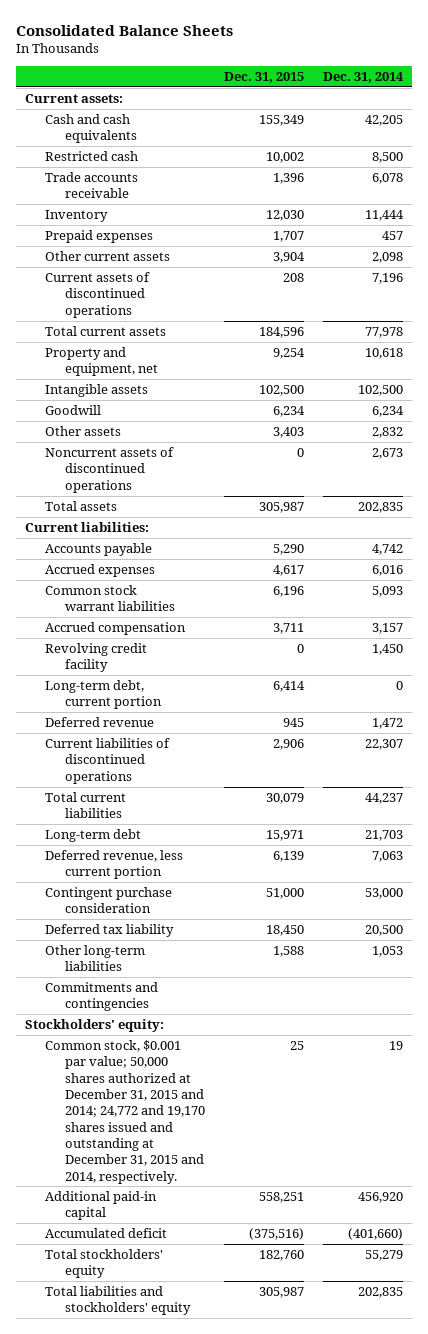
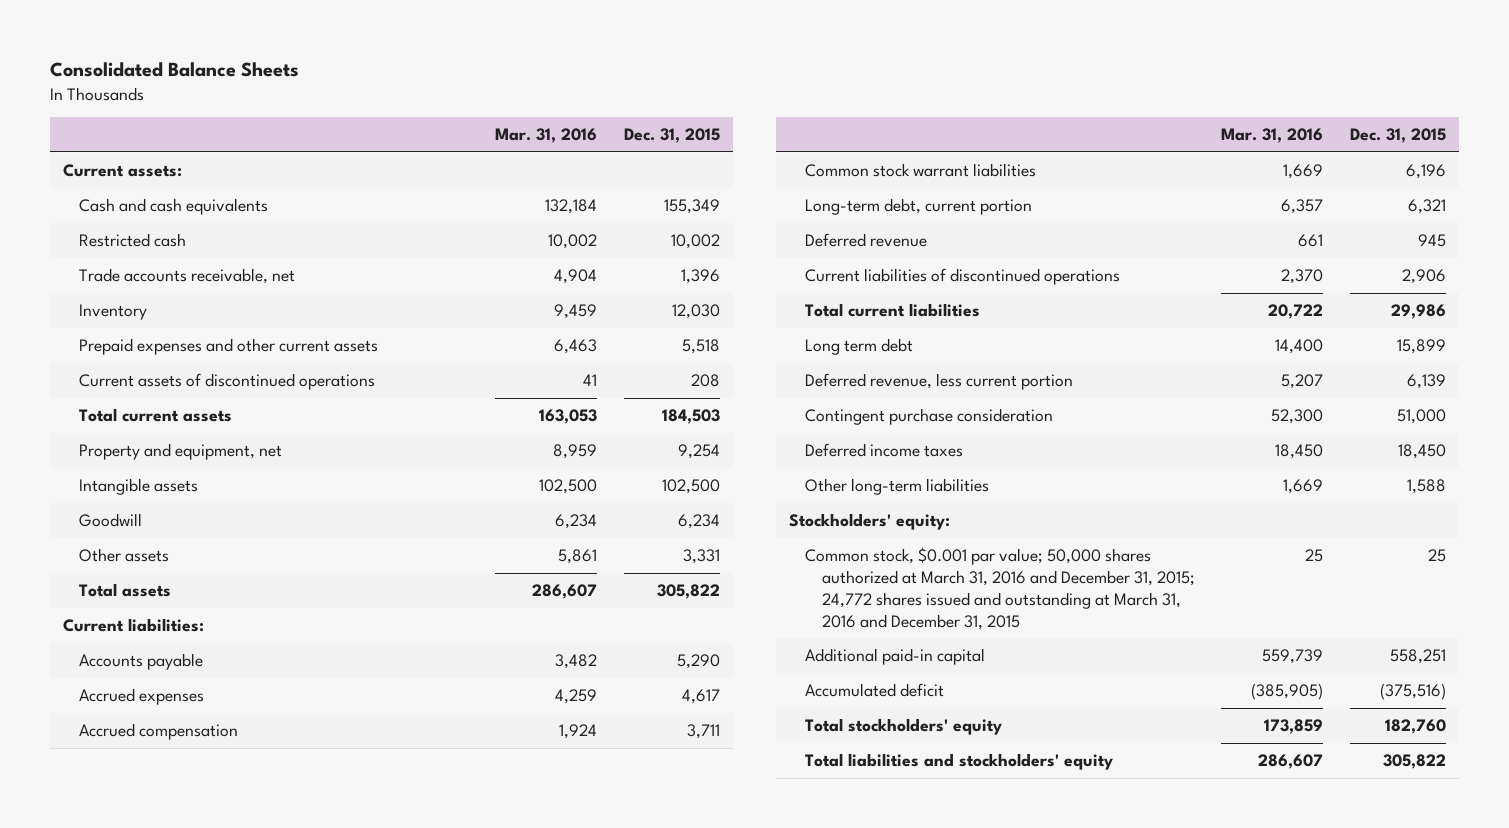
[322,71,404,83] Dec. 31, 2014 -> none
none -> [494,127,597,143] Mar. 31, 2016
[44,172,138,199] Trade accounts receivable -> [79,268,296,285] Trade accounts receivable, net
[44,251,170,262] Other current assets -> none
[44,230,153,244] Prepaid expenses -> [79,338,379,356] Prepaid expenses and other current assets
[272,231,304,243] 1,707 -> [681,339,720,355] 5,518
[258,327,304,339] 184,596 -> [661,409,720,425] 184,503
[44,447,174,493] Noncurrent assets of discontinued operations -> none
[272,427,304,439] 3,403 -> [682,549,720,565] 3,331
[258,502,304,514] 305,987 -> [656,584,720,600] 305,822
[44,643,147,673] Revolving credit facility -> none
[44,585,175,612] Common stock warrant liabilities -> [805,163,1037,178] Common stock warrant liabilities
[272,681,305,693] 6,414 -> [1407,199,1446,215] 6,321
[265,793,304,805] 30,079 -> [1390,304,1446,320] 29,986
[44,829,141,843] Long-term debt -> [805,338,914,356] Long term debt
[265,830,304,842] 15,971 -> [1396,339,1446,355] 15,899
[44,924,174,938] Deferred tax liability -> [805,443,964,458] Deferred income taxes
[44,982,158,1012] Commitments and contingencies -> none
[44,1040,205,1184] Common stock, $0.001 par value; 50,000 shares authorized at December 31, 2015 and 2014; 24,772 and 19,170 shares issued and outstanding at December 31, 2015 and 2014, respectively. -> [805,547,1195,630] Common stock, $0.001 par value; 50,000 shares authorized at March 31, 2016 and December 31, 2015; 24,772 shares issued and outstanding at March 31, 2016 and December 31, 2015
[258,1287,304,1299] 305,987 -> [1382,754,1446,770] 305,822

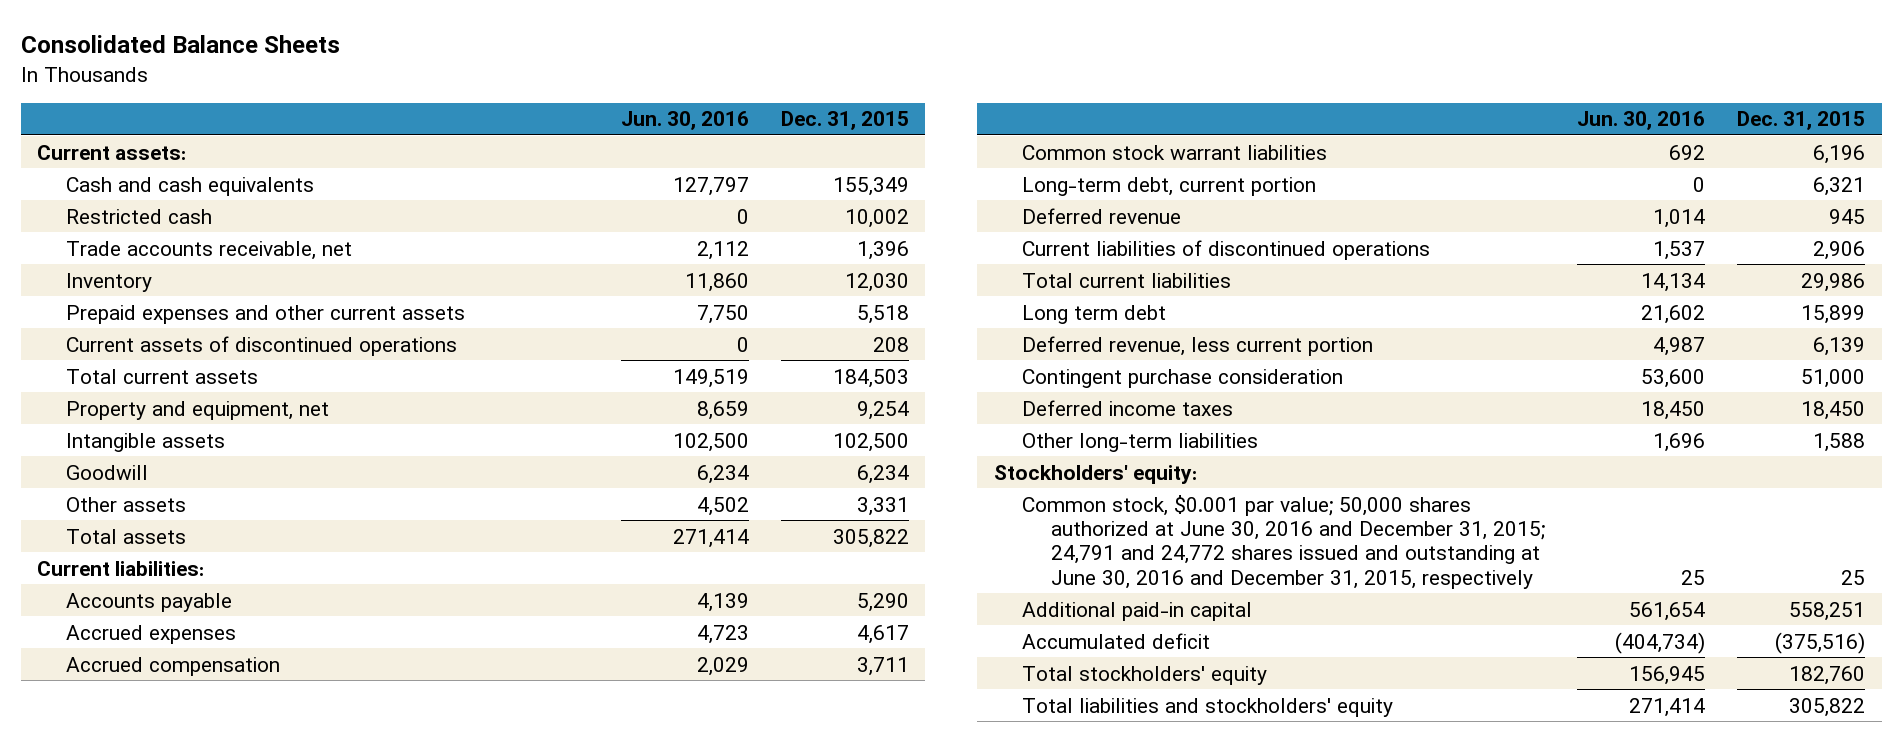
[494,127,597,143] Mar. 31, 2016 -> none
none -> [620,111,749,131] Jun. 30, 2016
[805,547,1195,630] Common stock, $0.001 par value; 50,000 shares authorized at March 31, 2016 and December 31, 2015; 24,772 shares issued and outstanding at March 31, 2016 and December 31, 2015 -> [1022,494,1545,589] Common stock, $0.001 par value; 50,000 shares authorized at June 30, 2016 and December 31, 2015; 24,791 and 24,772 shares issued and outstanding at June 30, 2016 and December 31, 2015, respectively

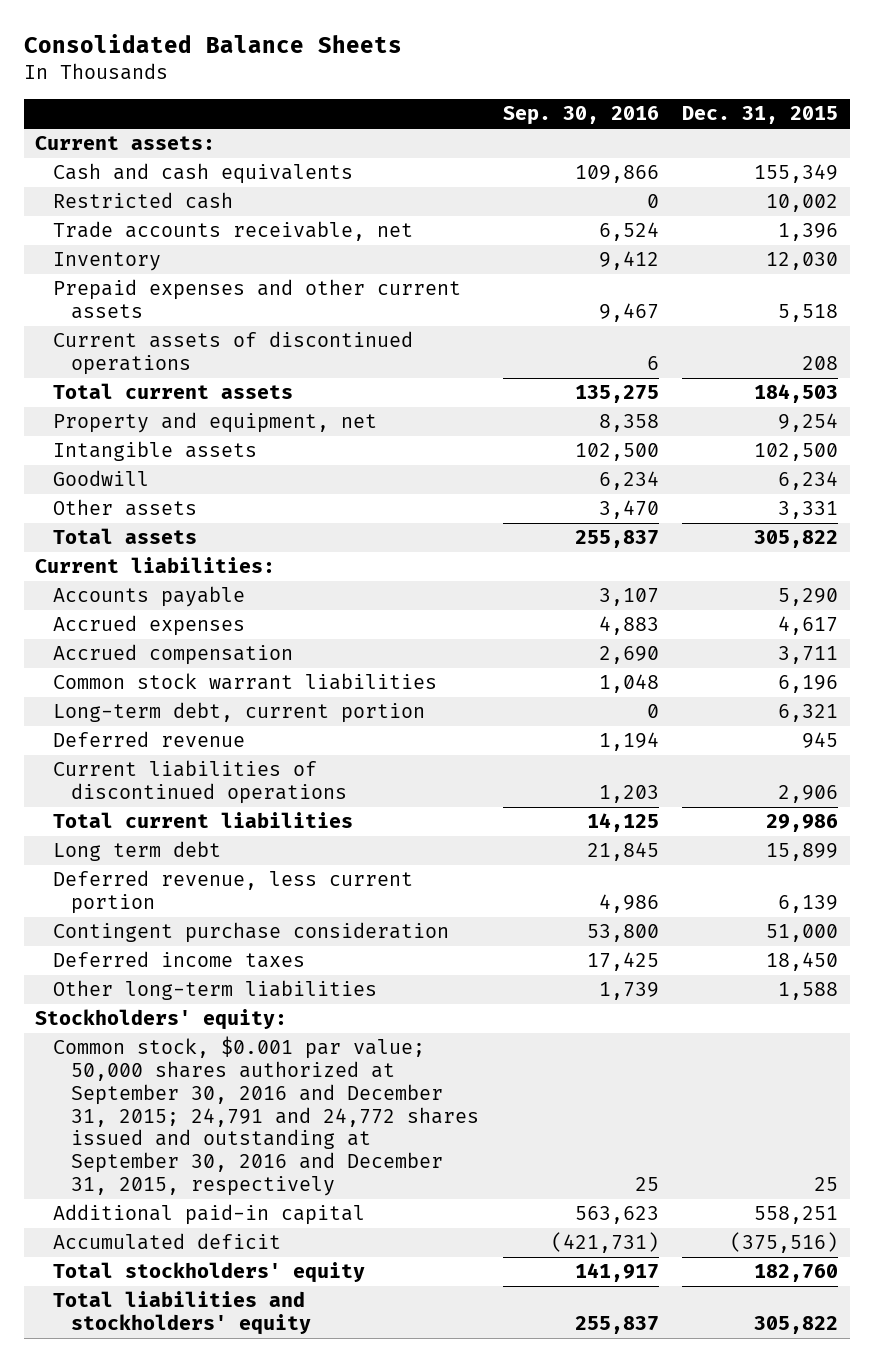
[620,111,749,131] Jun. 30, 2016 -> none
none -> [502,106,659,126] Sep. 30, 2016
[1022,494,1545,589] Common stock, $0.001 par value; 50,000 shares authorized at June 30, 2016 and December 31, 2015; 24,791 and 24,772 shares issued and outstanding at June 30, 2016 and December 31, 2015, respectively -> [53,1036,480,1196] Common stock, $0.001 par value; 50,000 shares authorized at September 30, 2016 and December 31, 2015; 24,791 and 24,772 shares issued and outstanding at September 30, 2016 and December 31, 2015, respectively

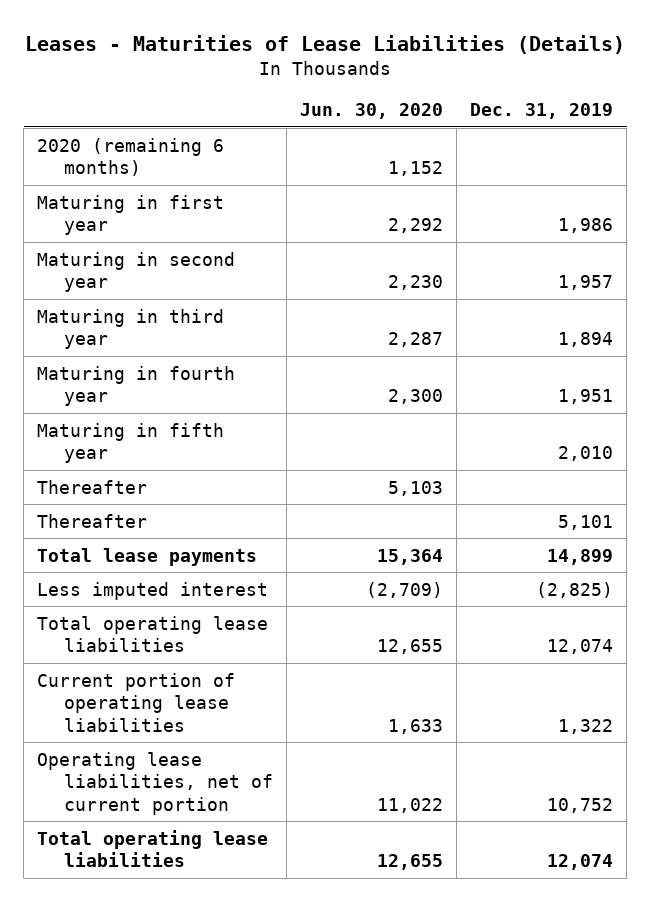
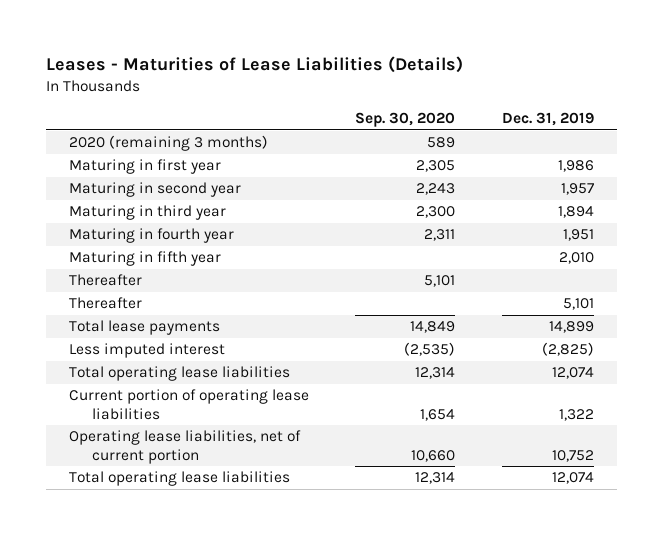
[300,102,444,119] Jun. 30, 2020 -> none
none -> [355,112,456,128] Sep. 30, 2020
[37,137,225,177] 2020 (remaining 6 months) -> [69,135,269,152] 2020 (remaining 3 months)

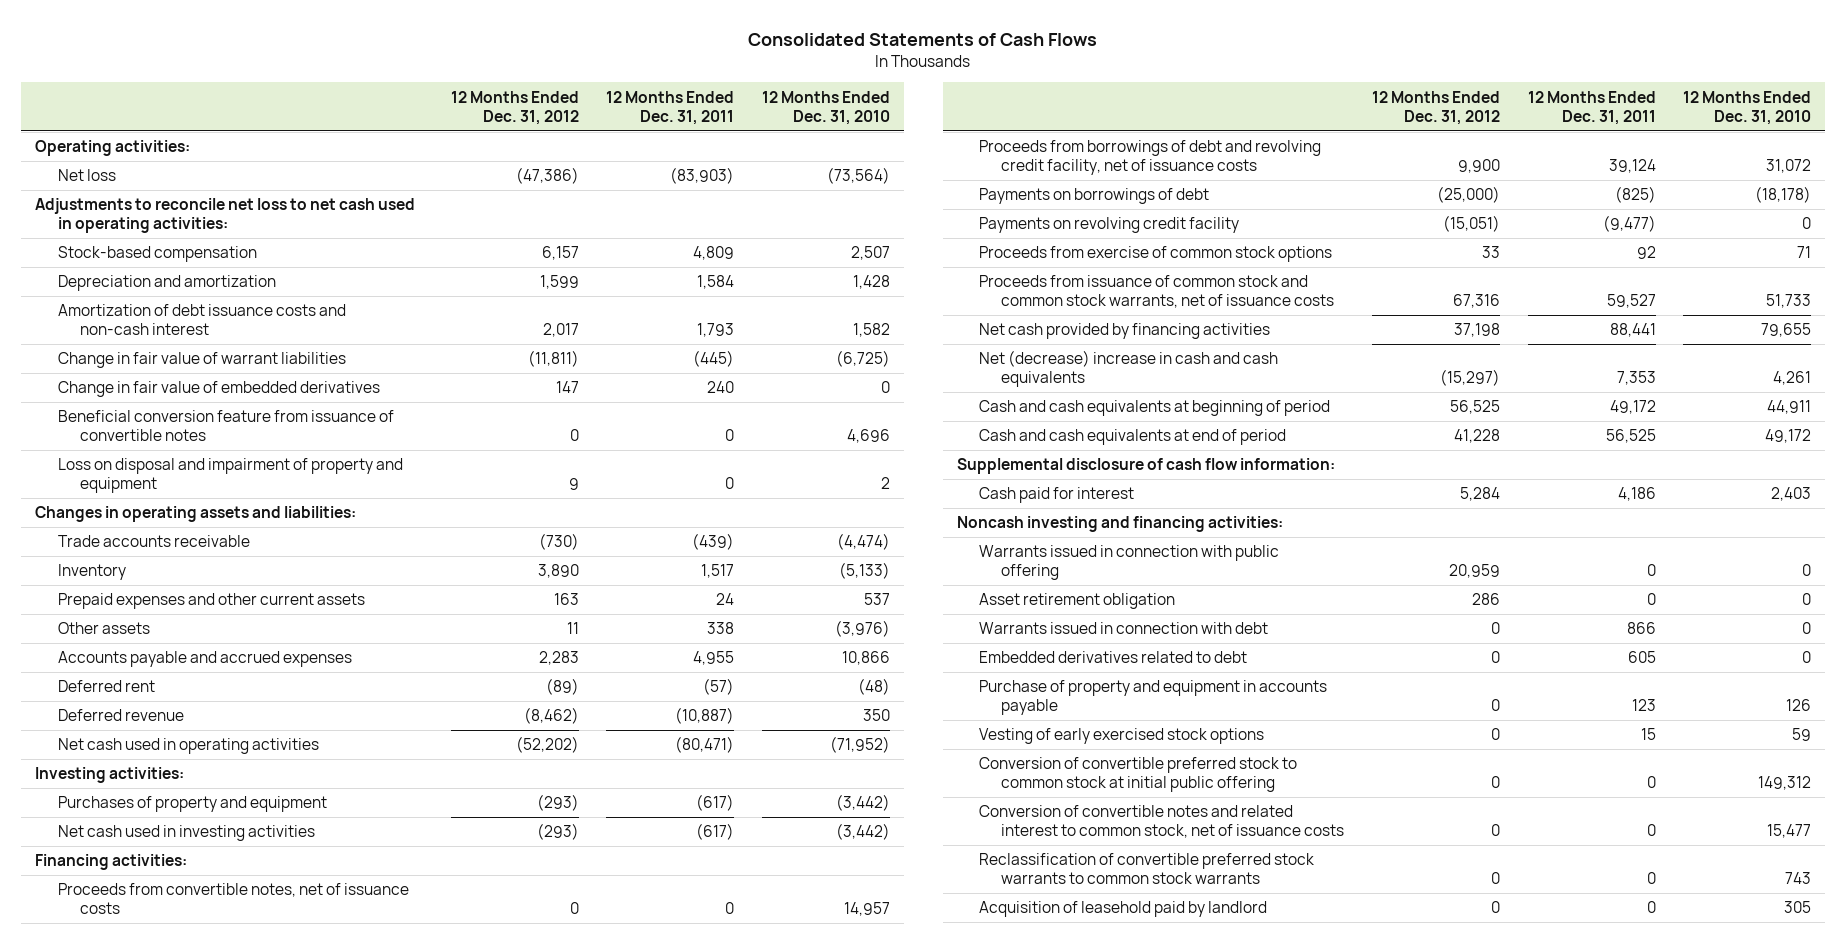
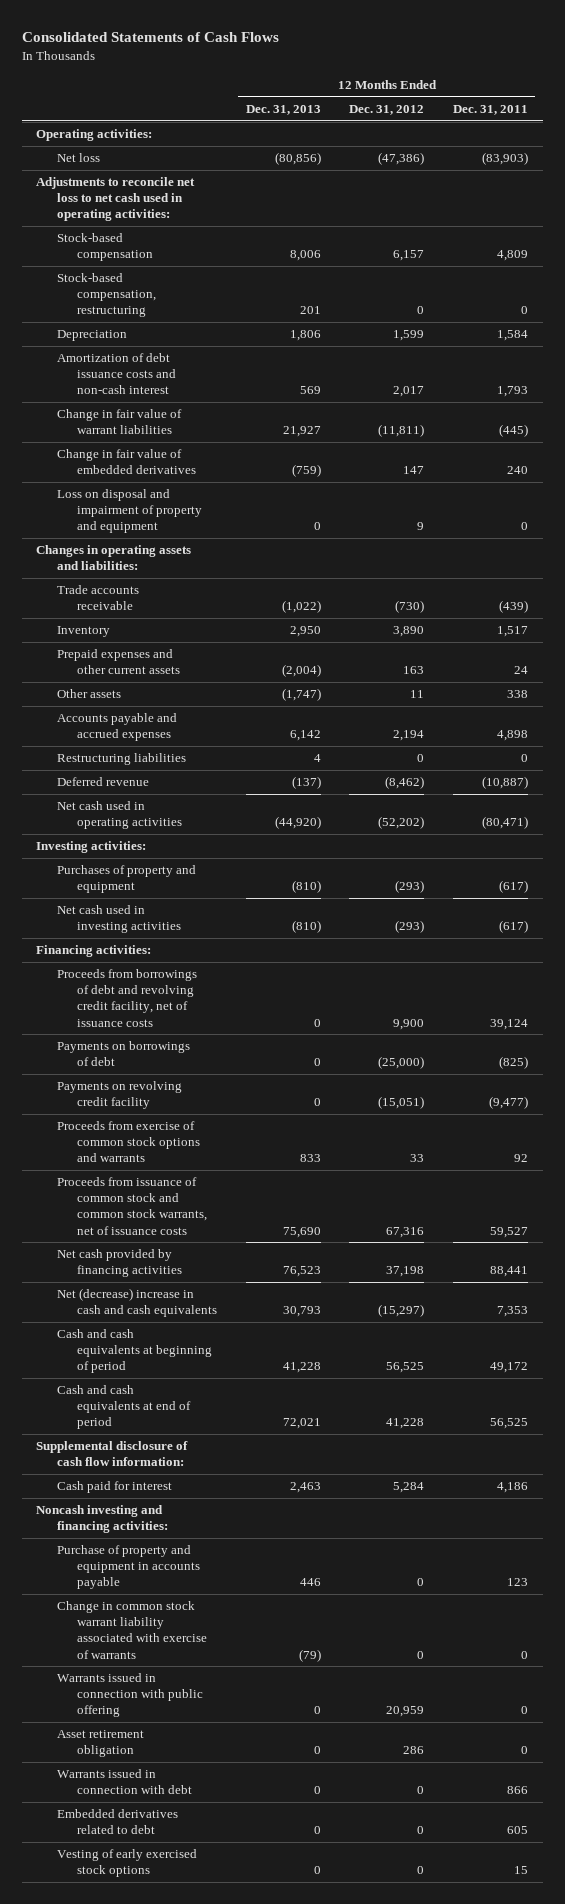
[761,90,890,125] 12 Months Ended Dec. 31, 2010 -> none
none -> [245,104,321,115] Dec. 31, 2013
none -> [56,273,156,318] Stock-based compensation, restructuring
[57,275,276,292] Depreciation and amortization -> [56,330,127,342] Depreciation
[57,410,394,442] Beneficial conversion feature from issuance of convertible notes -> none
[57,680,155,693] Deferred rent -> none
[538,651,579,666] 2,283 -> [393,730,425,742] 2,194
[693,651,735,666] 4,955 -> [497,730,529,742] 4,898
none -> [56,753,186,766] Restructuring liabilities
[57,883,409,915] Proceeds from convertible notes, net of issuance costs -> none
[978,246,1332,263] Proceeds from exercise of common stock options -> [56,1121,200,1163] Proceeds from exercise of common stock options and warrants
[978,680,1327,716] Purchase of property and equipment in accounts payable -> [56,1545,200,1590] Purchase of property and equipment in accounts payable
none -> [56,1601,207,1659] Change in common stock warrant liability associated with exercise of warrants
[978,757,1297,793] Conversion of convertible preferred stock to common stock at initial public offering -> none
[978,805,1345,839] Conversion of convertible notes and related interest to common stock, net of issuance costs -> none
[978,853,1314,885] Reclassification of convertible preferred stock warrants to common stock warrants -> none
[978,901,1267,918] Acquisition of leasehold paid by landlord -> none

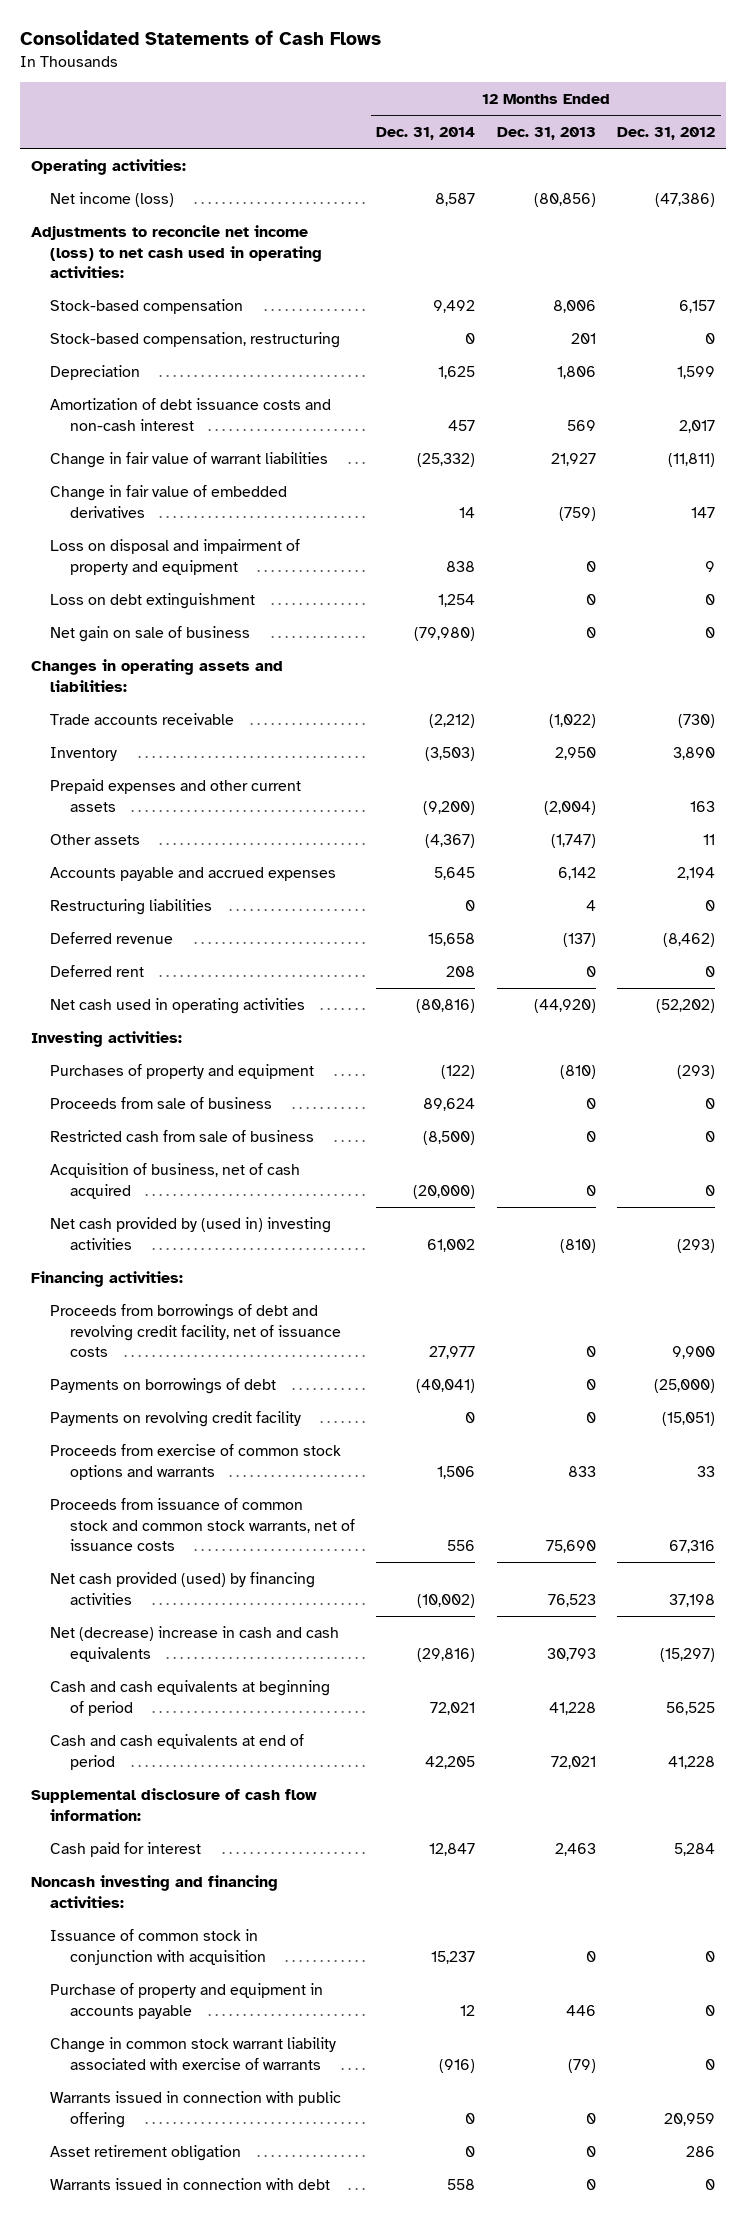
[453,104,529,115] Dec. 31, 2011 -> none
none -> [376,127,476,141] Dec. 31, 2014
[56,153,100,163] Net loss -> [50,191,175,207] Net income (loss)
[36,177,196,222] Adjustments to reconcile net loss to net cash used in operating activities: -> [30,224,323,279] Adjustments to reconcile net income (loss) to net cash used in operating activities:
none -> [50,592,256,609] Loss on debt extinguishment
none -> [50,625,251,642] Net gain on sale of business
none -> [50,964,145,977] Deferred rent
none -> [50,1096,273,1109] Proceeds from sale of business
none -> [50,1129,315,1142] Restricted cash from sale of business
none -> [50,1162,301,1199] Acquisition of business, net of cash acquired
[56,905,181,934] Net cash used in investing activities -> [50,1216,332,1250] Net cash provided by (used in) investing activities
[56,1249,182,1278] Net cash provided by financing activities -> [50,1571,316,1605] Net cash provided (used) by financing activities
none -> [50,1928,266,1965] Issuance of common stock in conjunction with acquisition
[56,1809,178,1835] Embedded derivatives related to debt -> none
[56,1849,197,1878] Vesting of early exercised stock options -> none

